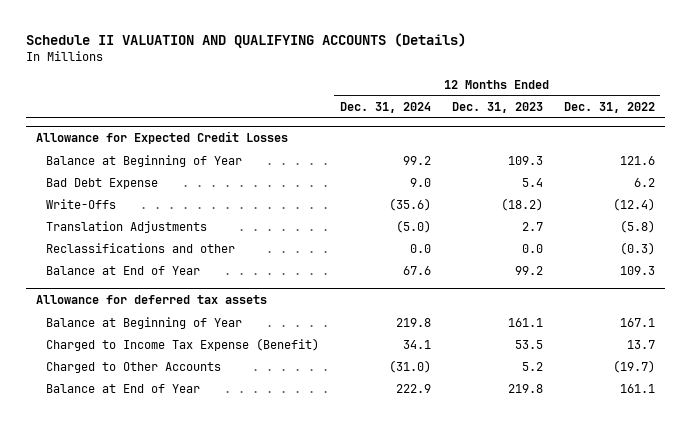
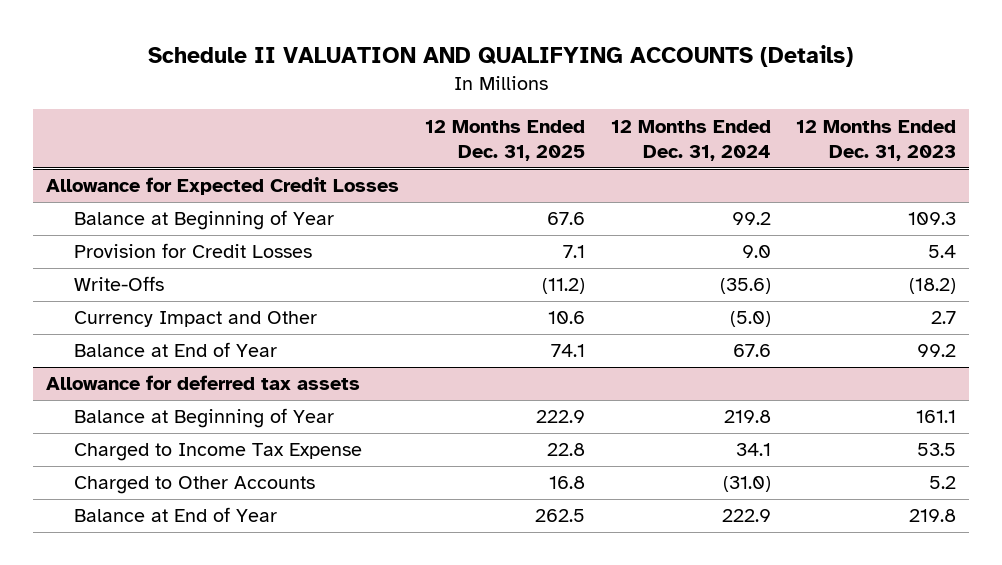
[563,101,655,113] Dec. 31, 2022 -> none
none -> [424,119,585,161] 12 Months Ended Dec. 31, 2025
[45,177,158,189] Bad Debt Expense -> [74,243,313,259] Provision for Credit Losses
[45,242,235,253] Reclassifications and other -> none
[45,220,207,233] Translation Adjustments -> [74,311,318,328] Currency Impact and Other
[45,337,319,351] Charged to Income Tax Expense (Benefit) -> [74,443,363,462] Charged to Income Tax Expense

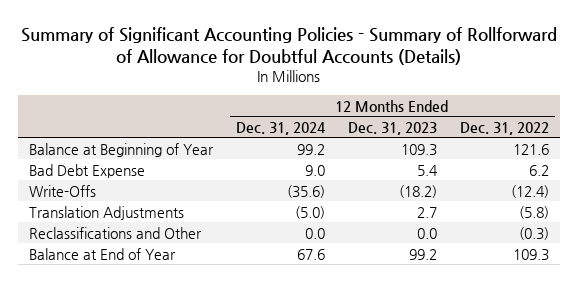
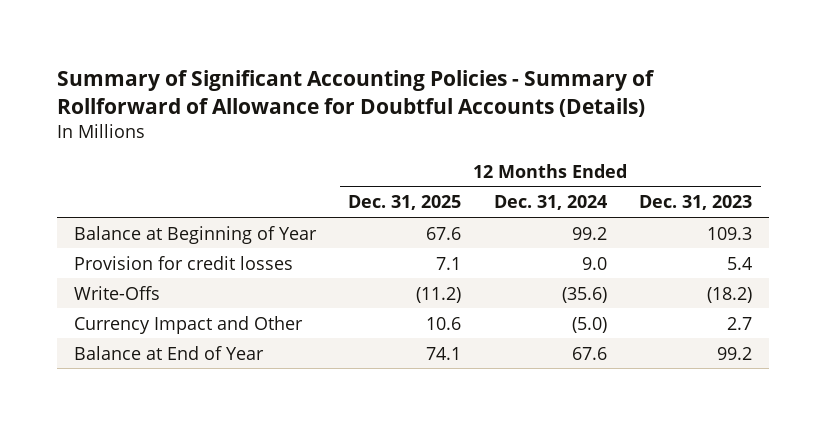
[459,121,549,135] Dec. 31, 2022 -> none
none -> [348,195,462,211] Dec. 31, 2025
[29,163,146,178] Bad Debt Expense -> [73,255,293,270] Provision for credit losses
[29,226,203,239] Reclassifications and Other -> none
[29,205,185,220] Translation Adjustments -> [73,315,303,334] Currency Impact and Other

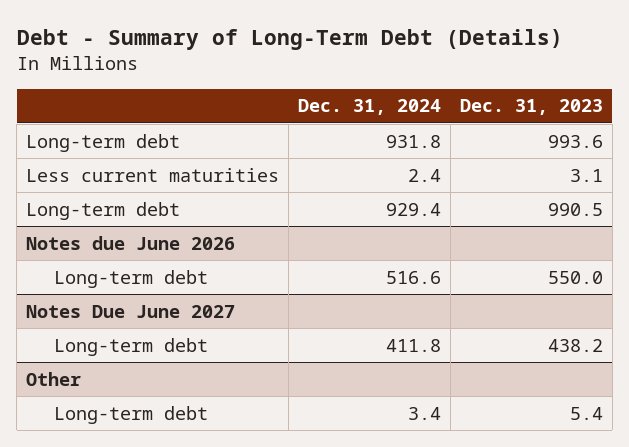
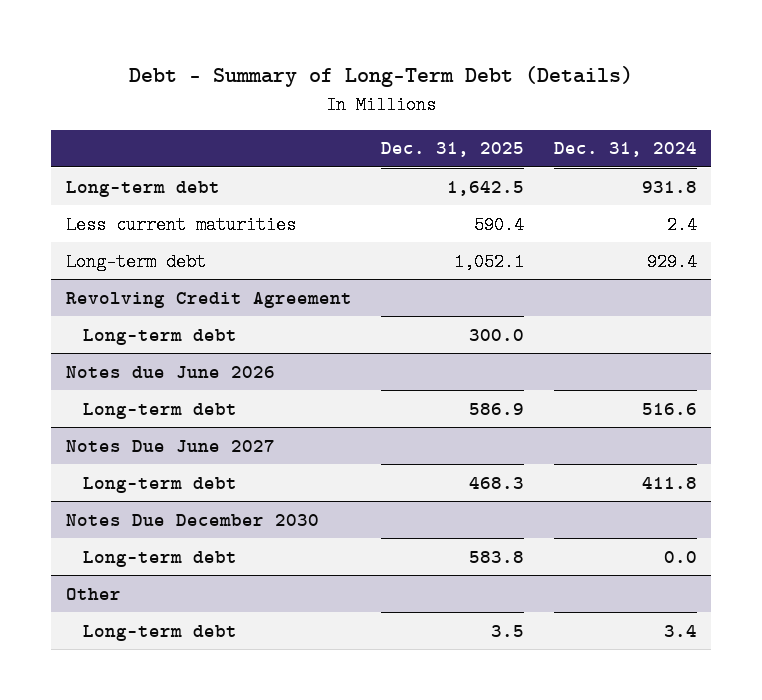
[460,99,604,116] Dec. 31, 2023 -> none
none -> [381,142,525,158] Dec. 31, 2025
none -> [65,291,352,308] Revolving Credit Agreement
none -> [82,328,237,345] Long-term debt
none -> [65,513,319,526] Notes Due December 2030
none -> [82,550,237,567] Long-term debt

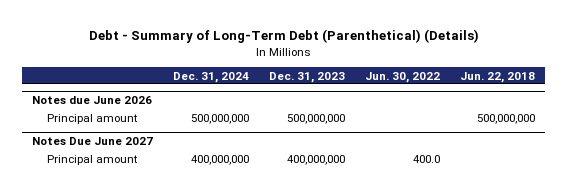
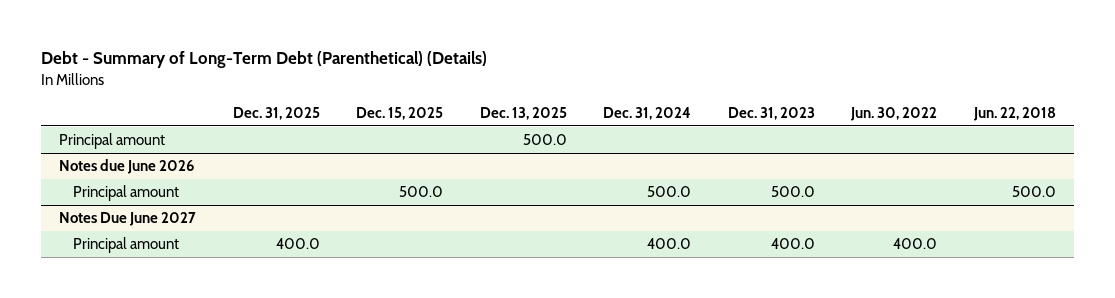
none -> [232,106,320,120] Dec. 31, 2025
none -> [356,106,444,120] Dec. 15, 2025
none -> [479,106,567,120] Dec. 13, 2025
none -> [59,133,166,150] Principal amount
[191,113,250,124] 500,000,000 -> [647,186,692,198] 500.0
[287,113,346,124] 500,000,000 -> [770,186,815,198] 500.0
[477,113,536,124] 500,000,000 -> [1011,186,1056,198] 500.0
[191,154,250,165] 400,000,000 -> [647,238,692,250] 400.0
[287,154,346,165] 400,000,000 -> [770,238,815,250] 400.0

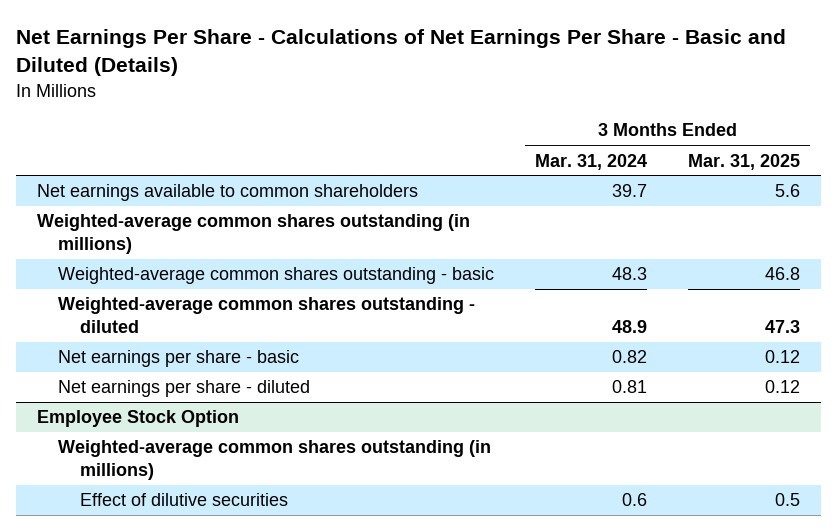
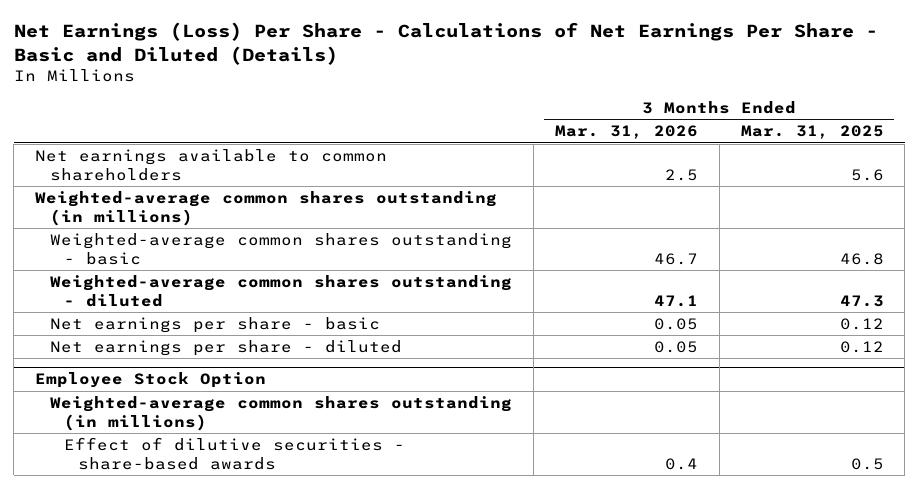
[16,29,787,77] Net Earnings Per Share - Calculations of Net Earnings Per Share - Basic and Diluted (Details) -> [13,22,878,65] Net Earnings (Loss) Per Share - Calculations of Net Earnings Per Share - Basic and Diluted (Details)
[535,153,648,170] Mar. 31, 2024 -> none
none -> [554,125,698,140] Mar. 31, 2026
[79,493,288,507] Effect of dilutive securities -> [63,436,405,470] Effect of dilutive securities - share-based awards

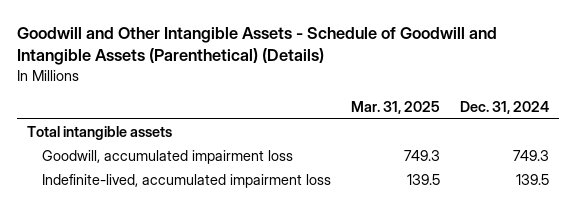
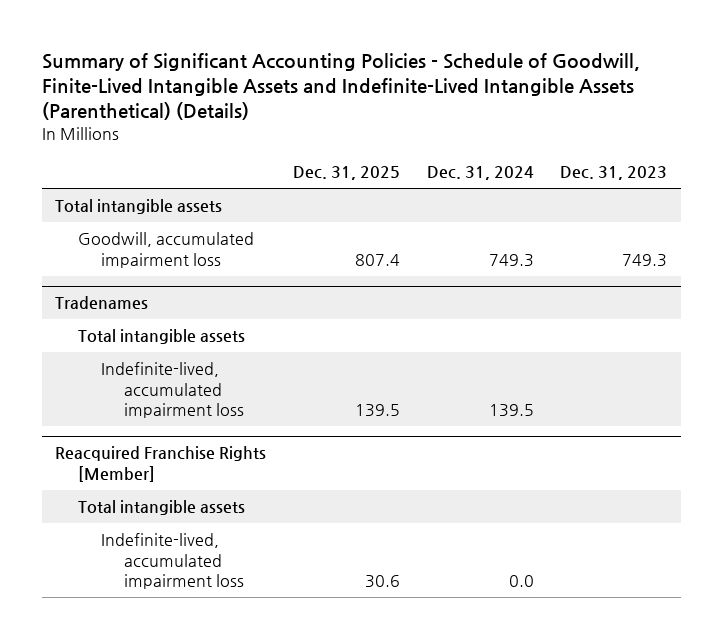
[16,26,497,66] Goodwill and Other Intangible Assets - Schedule of Goodwill and Intangible Assets (Parenthetical) (Details) -> [42,53,641,121] Summary of Significant Accounting Policies - Schedule of Goodwill, Finite-Lived Intangible Assets and Indefinite-Lived Intangible Assets (Parenthetical) (Details)
[350,101,440,115] Mar. 31, 2025 -> none
none -> [293,166,401,181] Dec. 31, 2025
none -> [560,166,668,181] Dec. 31, 2023
none -> [55,296,149,310] Tradenames
none -> [78,329,246,345] Total intangible assets
none -> [55,446,267,482] Reacquired Franchise Rights [Member]
none -> [78,500,246,516] Total intangible assets
none -> [101,533,244,590] Indefinite-lived, accumulated impairment loss

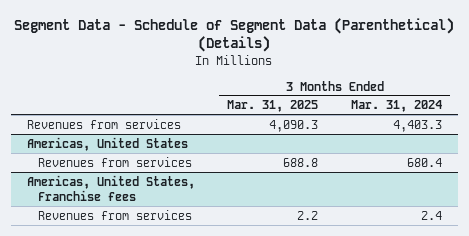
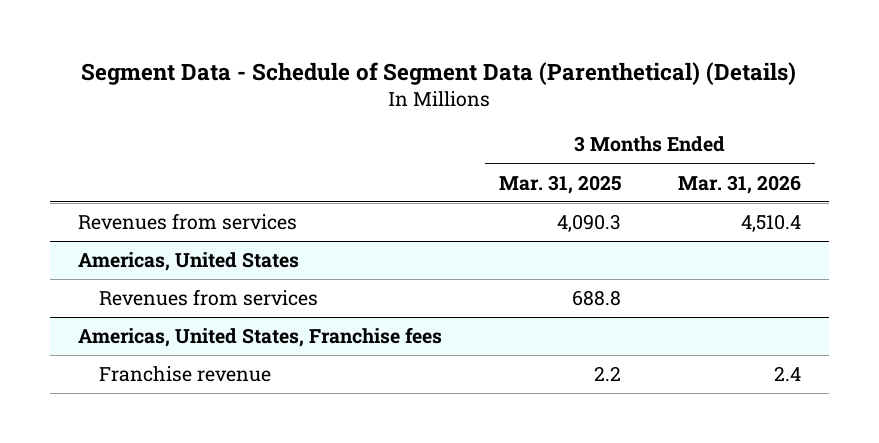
[350,100,442,113] Mar. 31, 2024 -> none
none -> [677,174,801,194] Mar. 31, 2026
[37,209,192,220] Revenues from services -> none
none -> [98,366,271,383] Franchise revenue

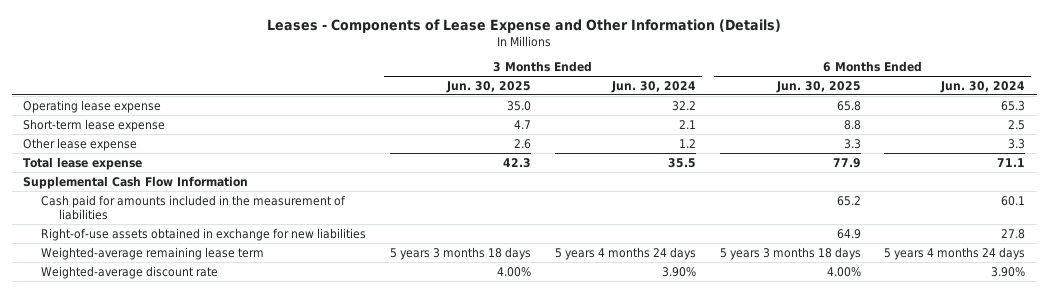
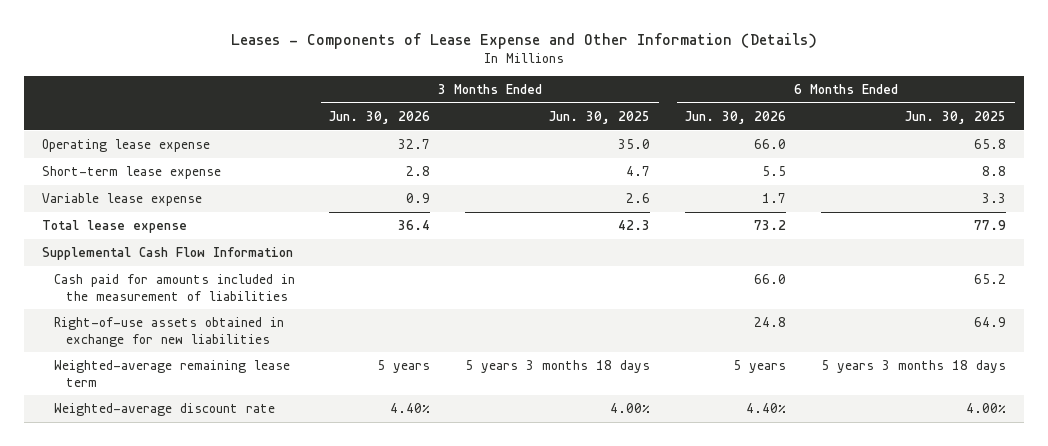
[610,80,696,93] Jun. 30, 2024 -> none
[940,80,1026,93] Jun. 30, 2024 -> none
none -> [329,110,431,124] Jun. 30, 2026
none -> [685,110,787,124] Jun. 30, 2026
[23,137,138,151] Other lease expense -> [41,192,202,206] Variable lease expense

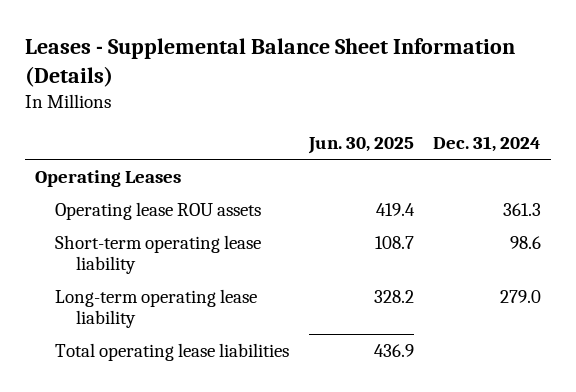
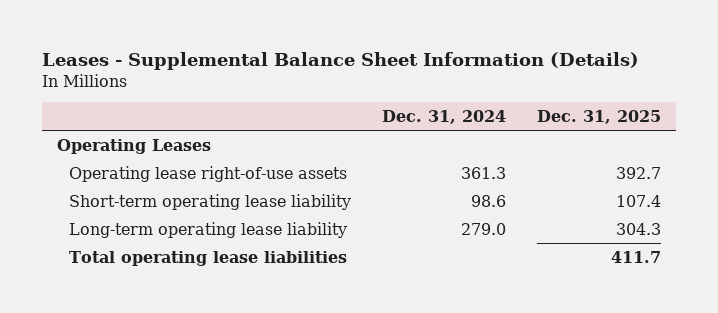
[307,137,414,155] Jun. 30, 2025 -> none
none -> [536,110,661,125] Dec. 31, 2025
[55,201,262,220] Operating lease ROU assets -> [69,165,348,182] Operating lease right-of-use assets

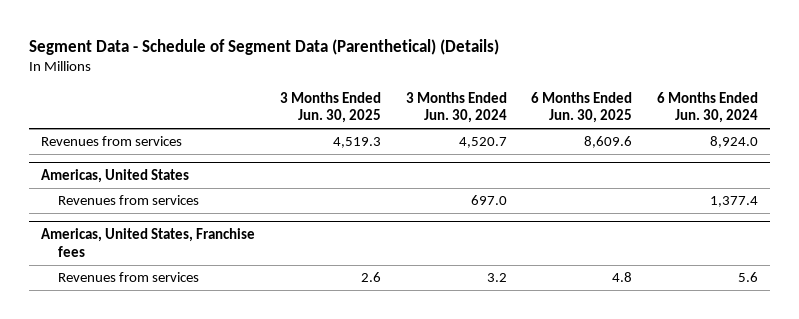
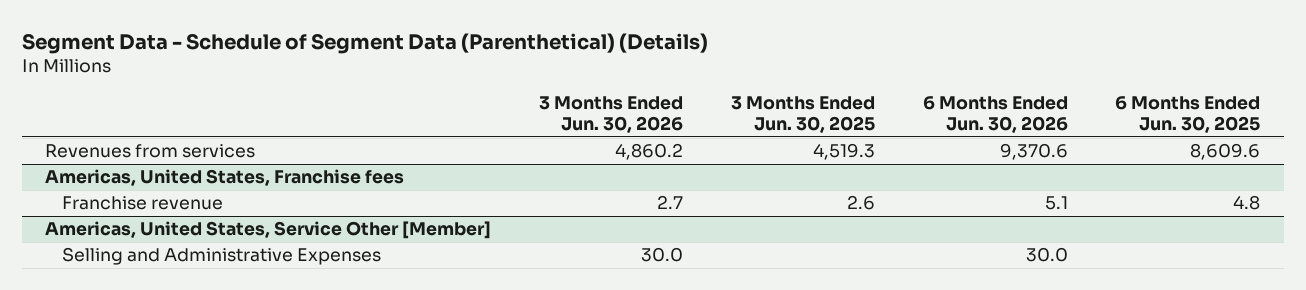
[405,91,507,124] 3 Months Ended Jun. 30, 2024 -> none
[656,91,758,124] 6 Months Ended Jun. 30, 2024 -> none
none -> [539,95,684,134] 3 Months Ended Jun. 30, 2026
none -> [922,95,1068,134] 6 Months Ended Jun. 30, 2026
[41,169,190,184] Americas, United States -> none
[58,195,200,206] Revenues from services -> none
[58,272,200,283] Revenues from services -> [62,196,224,211] Franchise revenue
none -> [45,221,492,240] Americas, United States, Service Other [Member]
none -> [62,247,382,266] Selling and Administrative Expenses

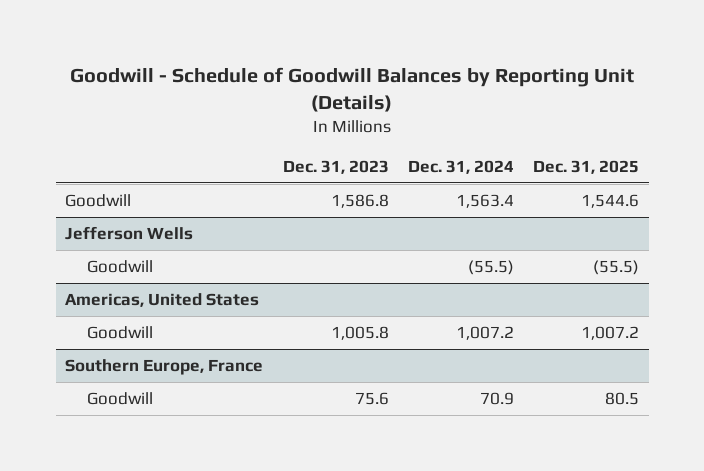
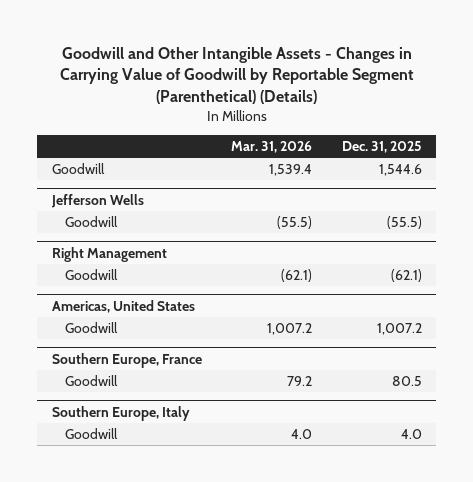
[70,67,635,113] Goodwill - Schedule of Goodwill Balances by Reporting Unit (Details) -> [59,46,414,104] Goodwill and Other Intangible Assets - Changes in Carrying Value of Goodwill by Reportable Segment (Parenthetical) (Details)
[282,159,389,174] Dec. 31, 2023 -> none
[407,159,514,174] Dec. 31, 2024 -> none
none -> [231,140,313,153] Mar. 31, 2026
none -> [51,246,167,262] Right Management
none -> [65,269,119,281] Goodwill
none -> [51,405,190,421] Southern Europe, Italy
none -> [65,428,119,440] Goodwill

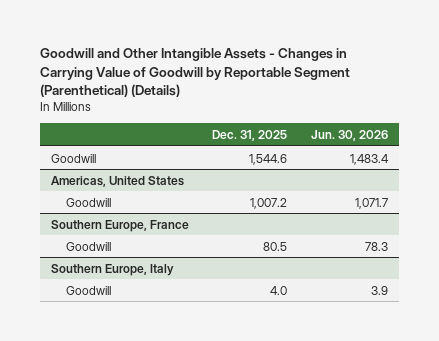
[231,140,313,153] Mar. 31, 2026 -> none
none -> [310,129,388,141] Jun. 30, 2026
[50,193,144,208] Jefferson Wells -> none
[65,216,119,228] Goodwill -> none
[51,246,167,262] Right Management -> none
[65,269,119,281] Goodwill -> none

